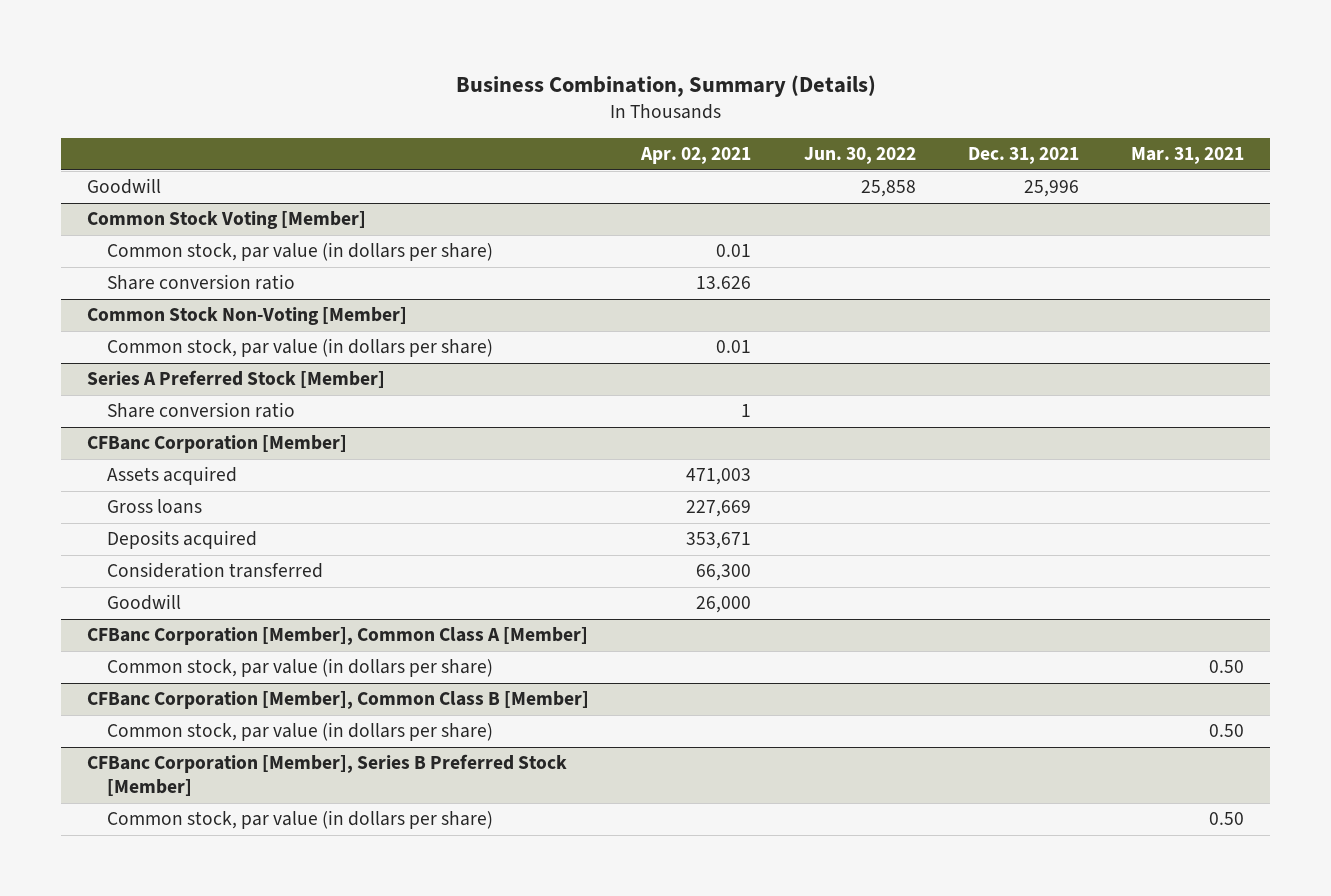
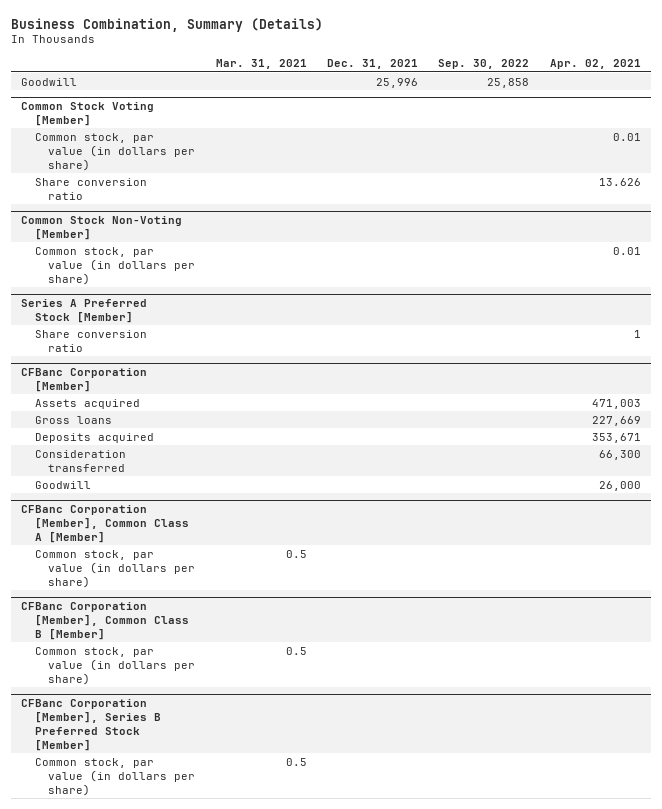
[803,147,916,165] Jun. 30, 2022 -> none
none -> [438,59,530,70] Sep. 30, 2022
[1208,660,1244,674] 0.50 -> [285,549,307,558] 0.5
[1208,724,1244,738] 0.50 -> [285,646,307,655] 0.5
[1208,812,1244,826] 0.50 -> [285,757,307,766] 0.5

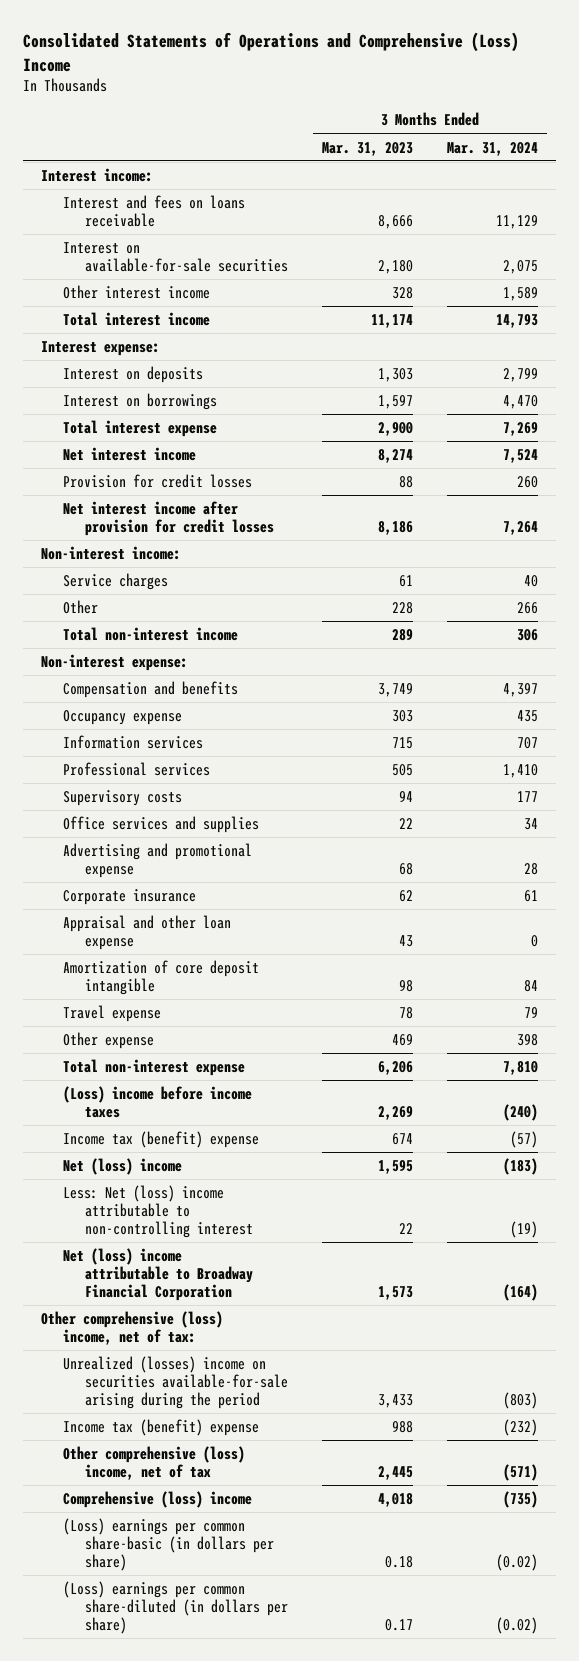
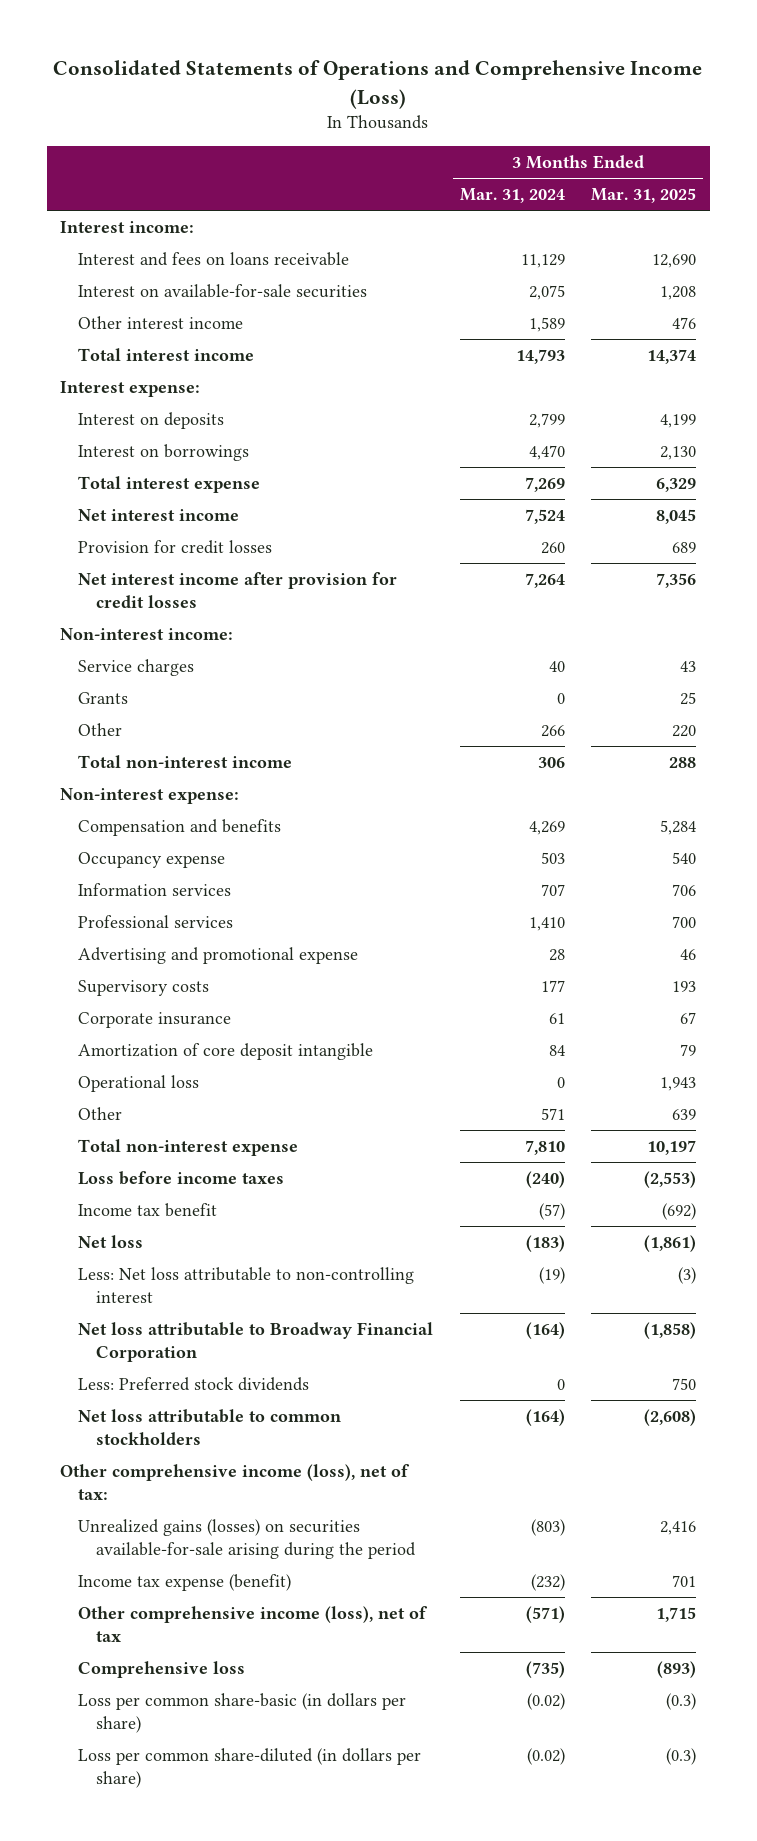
[23,32,520,72] Consolidated Statements of Operations and Comprehensive (Loss) Income -> [53,60,703,109] Consolidated Statements of Operations and Comprehensive Income (Loss)
[322,141,414,156] Mar. 31, 2023 -> none
none -> [591,188,697,204] Mar. 31, 2025
none -> [78,691,129,704] Grants
[503,682,539,697] 4,397 -> [528,820,565,835] 4,269
[517,709,539,722] 435 -> [540,851,565,864] 503
[62,815,259,833] Office services and supplies -> none
[62,789,182,806] Supervisory costs -> [78,979,210,996] Supervisory costs
[62,914,231,951] Appraisal and other loan expense -> none
[62,1004,161,1022] Travel expense -> none
none -> [78,1074,200,1092] Operational loss
[62,1031,154,1049] Other expense -> [78,1106,123,1120] Other
[517,1033,539,1046] 398 -> [540,1107,565,1120] 571
[62,1085,252,1119] (Loss) income before income taxes -> [78,1170,285,1185] Loss before income taxes
[62,1130,259,1148] Income tax (benefit) expense -> [78,1202,218,1217] Income tax benefit
[62,1157,182,1175] Net (loss) income -> [78,1234,144,1248] Net loss
[62,1184,253,1239] Less: Net (loss) income attributable to non-controlling interest -> [78,1266,415,1303] Less: Net loss attributable to non-controlling interest
[62,1247,253,1302] Net (loss) income attributable to Broadway Financial Corporation -> [78,1321,434,1362] Net loss attributable to Broadway Financial Corporation
none -> [78,1376,310,1391] Less: Preferred stock dividends
none -> [78,1408,342,1445] Net loss attributable to common stockholders
[40,1310,223,1346] Other comprehensive (loss) income, net of tax: -> [60,1463,411,1500] Other comprehensive income (loss), net of tax:
[62,1355,288,1410] Unrealized (losses) income on securities available-for-sale arising during the period -> [78,1518,416,1559] Unrealized gains (losses) on securities available-for-sale arising during the period
[62,1418,259,1436] Income tax (benefit) expense -> [78,1573,292,1591] Income tax expense (benefit)
[62,1445,245,1481] Other comprehensive (loss) income, net of tax -> [78,1605,429,1642] Other comprehensive income (loss), net of tax
[62,1490,252,1508] Comprehensive (loss) income -> [78,1660,246,1678] Comprehensive loss
[62,1517,274,1572] (Loss) earnings per common share-basic (in dollars per share) -> [78,1692,407,1733] Loss per common share-basic (in dollars per share)
[62,1580,288,1635] (Loss) earnings per common share-diluted (in dollars per share) -> [78,1747,422,1788] Loss per common share-diluted (in dollars per share)

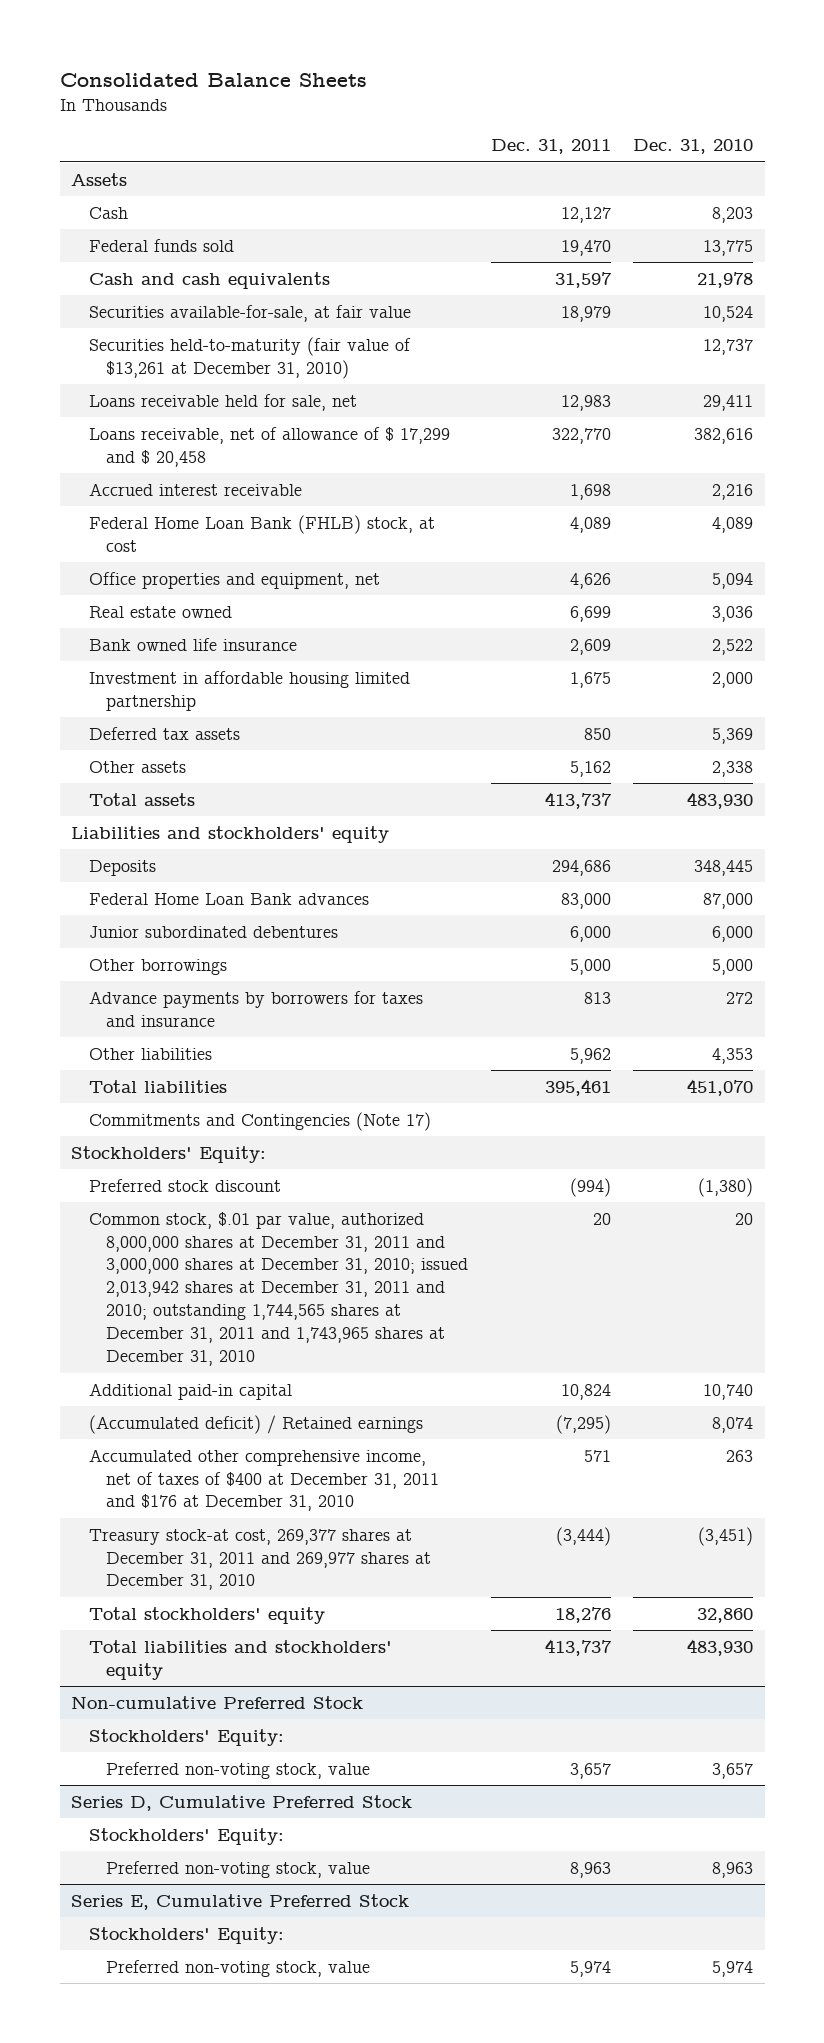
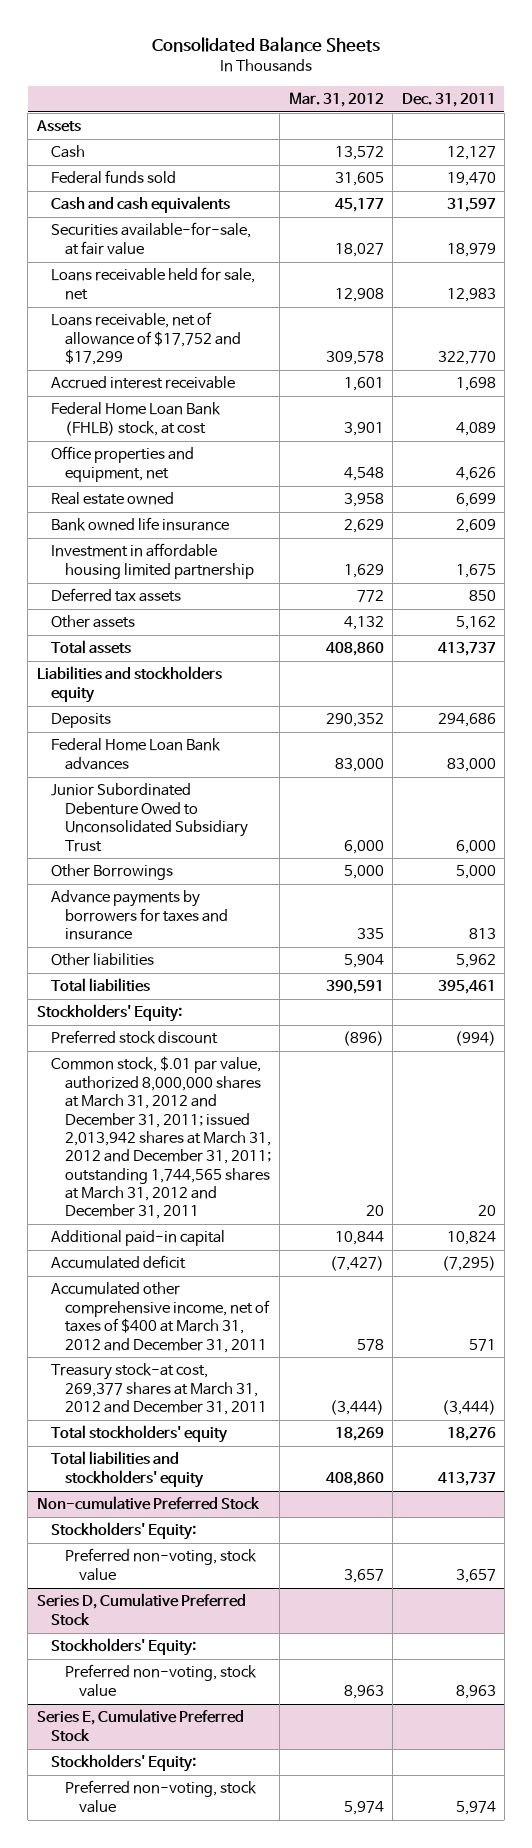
[633,139,754,155] Dec. 31, 2010 -> none
none -> [288,92,384,108] Mar. 31, 2012
[88,336,411,379] Securities held-to-maturity (fair value of $13,261 at December 31, 2010) -> none
[88,426,450,467] Loans receivable, net of allowance of $ 17,299 and $ 20,458 -> [50,312,241,366] Loans receivable, net of allowance of $17,752 and $17,299
[70,825,389,843] Liabilities and stockholders' equity -> [36,666,222,703] Liabilities and stockholders equity
[88,925,338,938] Junior subordinated debentures -> [50,783,248,852] Junior Subordinated Debenture Owed to Unconsolidated Subsidiary Trust
[88,958,227,975] Other borrowings -> [50,864,173,881] Other Borrowings
[88,1111,431,1131] Commitments and Contingencies (Note 17) -> none
[88,1211,469,1367] Common stock, $.01 par value, authorized 8,000,000 shares at December 31, 2011 and 3,000,000 shares at December 31, 2010; issued 2,013,942 shares at December 31, 2011 and 2010; outstanding 1,744,565 shares at December 31, 2011 and 1,743,965 shares at December 31, 2010 -> [50,1056,271,1220] Common stock, $.01 par value, authorized 8,000,000 shares at March 31, 2012 and December 31, 2011; issued 2,013,942 shares at March 31, 2012 and December 31, 2011; outstanding 1,744,565 shares at March 31, 2012 and December 31, 2011
[88,1414,423,1434] (Accumulated deficit) / Retained earnings -> [50,1255,186,1270] Accumulated deficit
[88,1448,440,1512] Accumulated other comprehensive income, net of taxes of $400 at December 31, 2011 and $176 at December 31, 2010 -> [50,1282,270,1353] Accumulated other comprehensive income, net of taxes of $400 at March 31, 2012 and December 31, 2011
[88,1528,432,1591] Treasury stock-at cost, 269,377 shares at December 31, 2011 and 269,977 shares at December 31, 2010 -> [50,1363,267,1416] Treasury stock-at cost, 269,377 shares at March 31, 2012 and December 31, 2011
[106,1761,371,1779] Preferred non-voting stock, value -> [64,1548,257,1581] Preferred non-voting, stock value
[106,1860,371,1878] Preferred non-voting stock, value -> [64,1664,257,1697] Preferred non-voting, stock value
[106,1959,371,1977] Preferred non-voting stock, value -> [64,1780,257,1813] Preferred non-voting, stock value

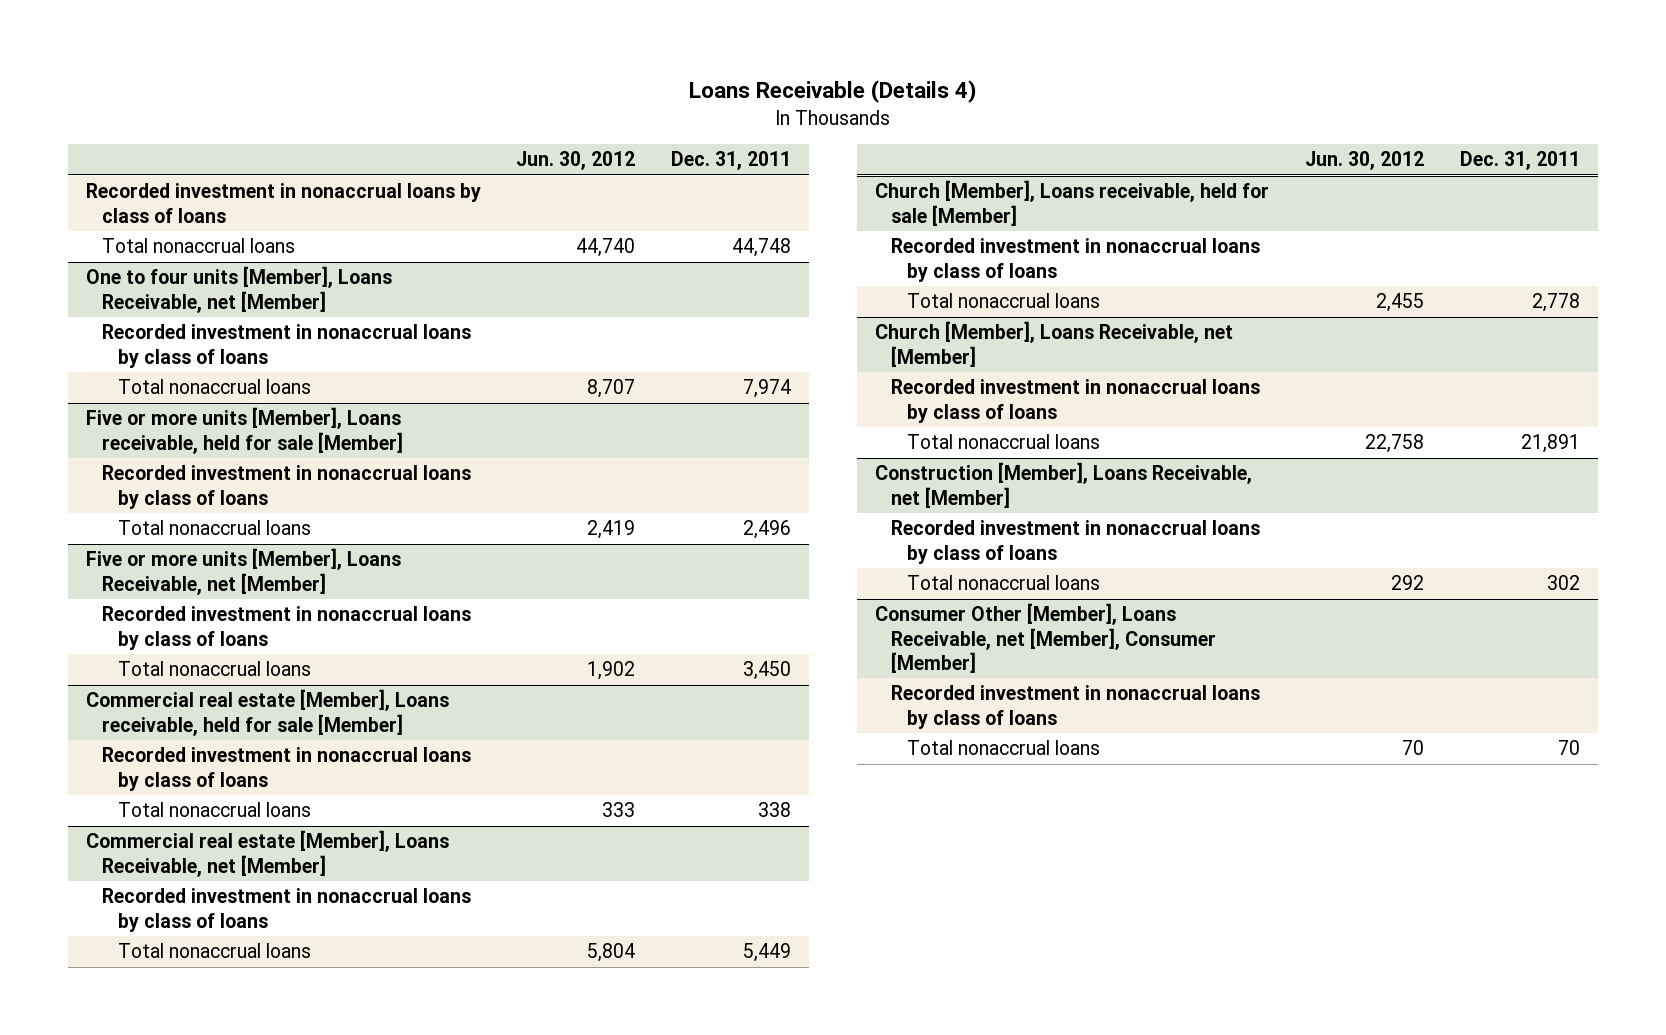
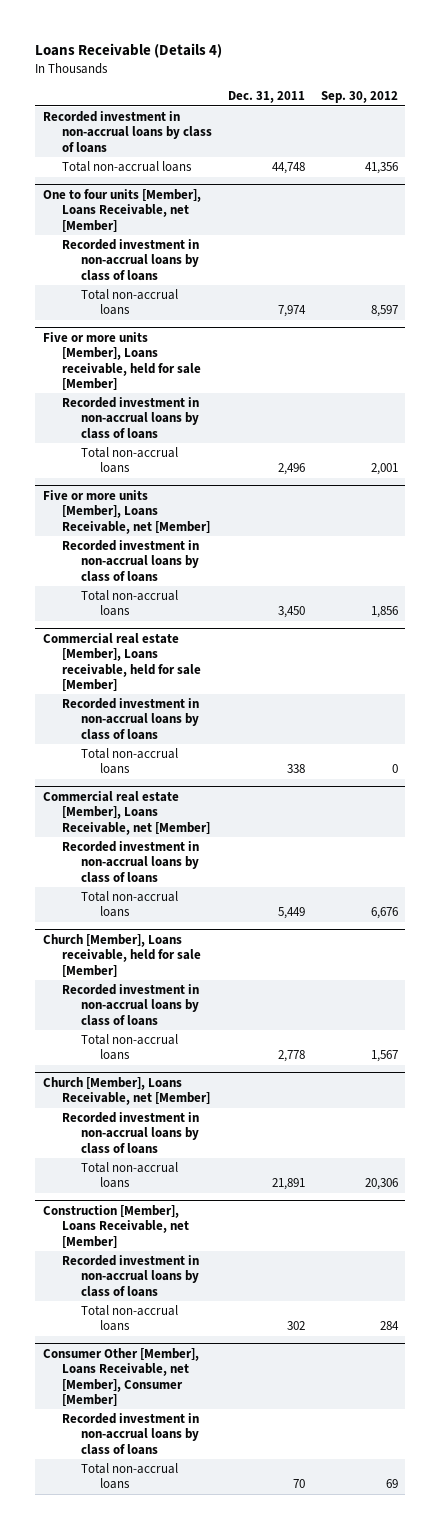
[516,151,636,171] Jun. 30, 2012 -> none
none -> [320,91,398,104] Sep. 30, 2012
[85,183,481,223] Recorded investment in nonaccrual loans by class of loans -> [42,111,213,153] Recorded investment in non-accrual loans by class of loans
[102,238,296,254] Total nonaccrual loans -> [62,161,193,173] Total non-accrual loans
[102,324,472,368] Recorded investment in nonaccrual loans by class of loans -> [62,239,200,281] Recorded investment in non-accrual loans by class of loans
[118,379,312,395] Total nonaccrual loans -> [81,289,179,316] Total non-accrual loans
[102,465,472,509] Recorded investment in nonaccrual loans by class of loans -> [62,397,200,439] Recorded investment in non-accrual loans by class of loans
[118,520,312,536] Total nonaccrual loans -> [81,447,179,474] Total non-accrual loans
[102,606,472,650] Recorded investment in nonaccrual loans by class of loans -> [62,540,200,582] Recorded investment in non-accrual loans by class of loans
[118,661,312,677] Total nonaccrual loans -> [81,590,179,617] Total non-accrual loans
[102,747,472,791] Recorded investment in nonaccrual loans by class of loans -> [62,698,200,740] Recorded investment in non-accrual loans by class of loans
[118,802,312,818] Total nonaccrual loans -> [81,748,179,775] Total non-accrual loans
[102,888,472,932] Recorded investment in nonaccrual loans by class of loans -> [62,841,200,883] Recorded investment in non-accrual loans by class of loans
[118,943,312,959] Total nonaccrual loans -> [81,891,179,918] Total non-accrual loans
[891,238,1261,282] Recorded investment in nonaccrual loans by class of loans -> [62,984,200,1026] Recorded investment in non-accrual loans by class of loans
[907,293,1101,309] Total nonaccrual loans -> [81,1034,179,1061] Total non-accrual loans
[891,379,1261,423] Recorded investment in nonaccrual loans by class of loans -> [62,1112,200,1154] Recorded investment in non-accrual loans by class of loans
[907,434,1101,450] Total nonaccrual loans -> [81,1162,179,1189] Total non-accrual loans
[891,520,1261,564] Recorded investment in nonaccrual loans by class of loans -> [62,1255,200,1297] Recorded investment in non-accrual loans by class of loans
[907,575,1101,591] Total nonaccrual loans -> [81,1305,179,1332] Total non-accrual loans
[891,685,1261,729] Recorded investment in nonaccrual loans by class of loans -> [62,1413,200,1455] Recorded investment in non-accrual loans by class of loans
[907,740,1101,756] Total nonaccrual loans -> [81,1463,179,1490] Total non-accrual loans

